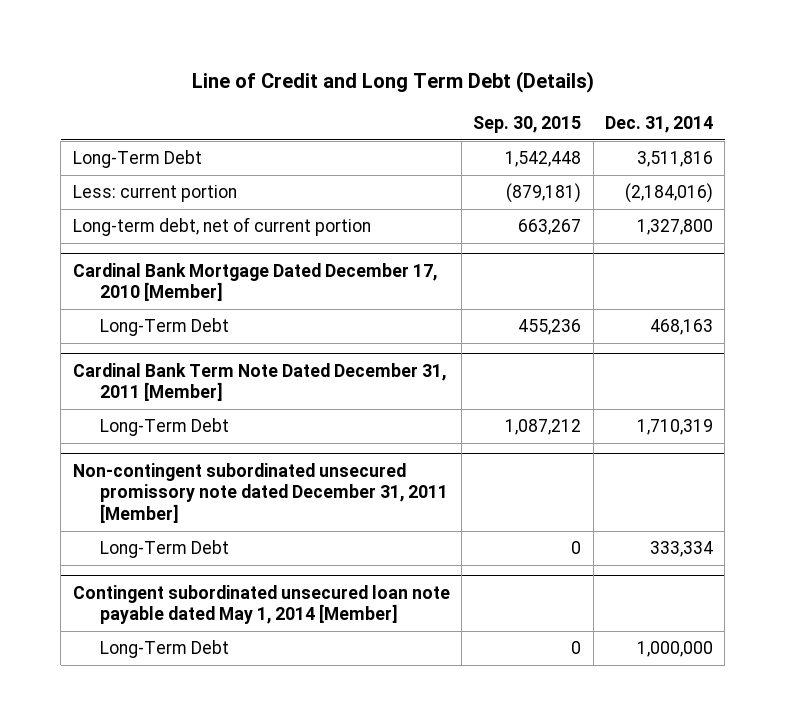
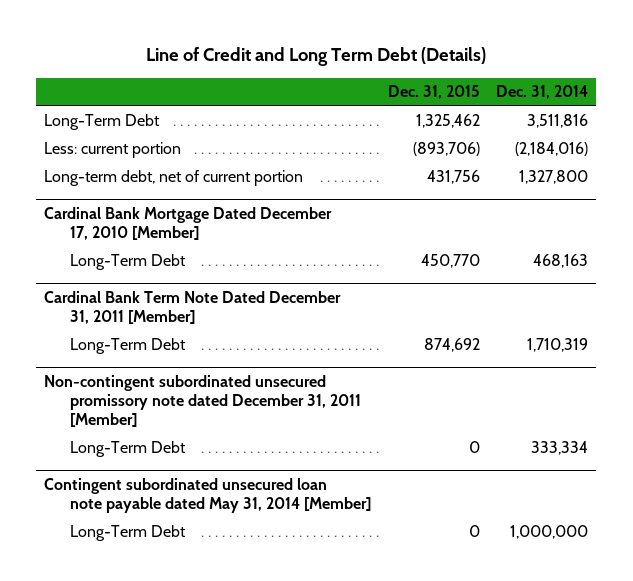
[473,115,582,133] Sep. 30, 2015 -> none
none -> [387,85,480,100] Dec. 31, 2015
[72,584,450,625] Contingent subordinated unsecured loan note payable dated May 1, 2014 [Member] -> [44,478,372,513] Contingent subordinated unsecured loan note payable dated May 31, 2014 [Member]

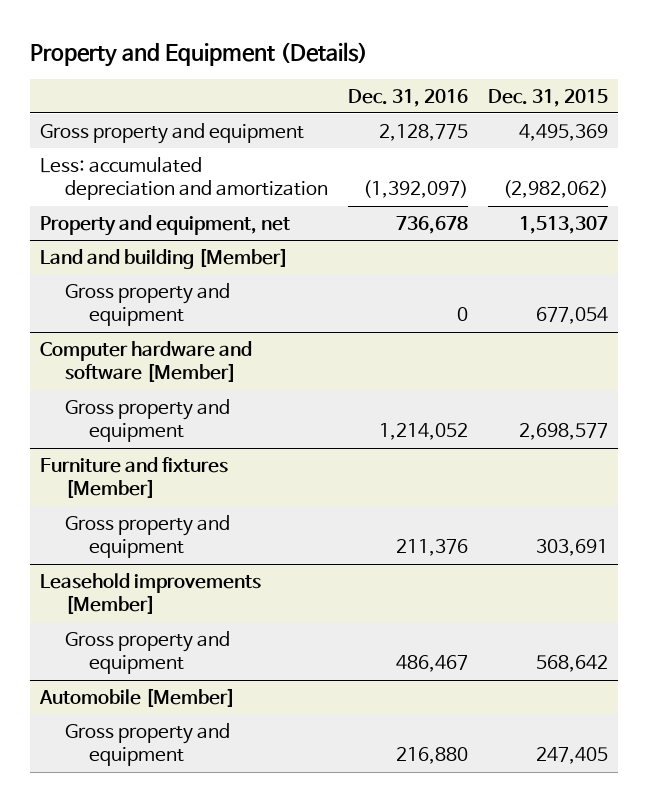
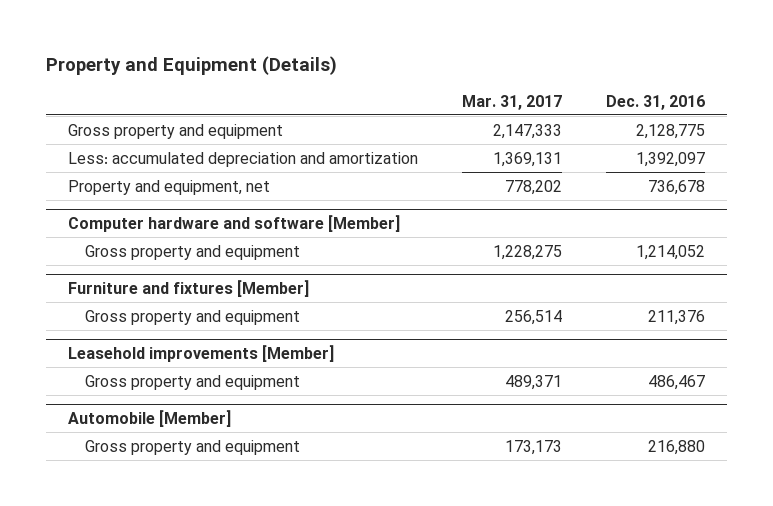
[488,88,609,107] Dec. 31, 2015 -> none
none -> [462,94,563,110] Mar. 31, 2017
[363,180,469,199] (1,392,097) -> [635,151,705,167] 1,392,097
[40,247,289,269] Land and building [Member] -> none
[64,282,230,327] Gross property and equipment -> none

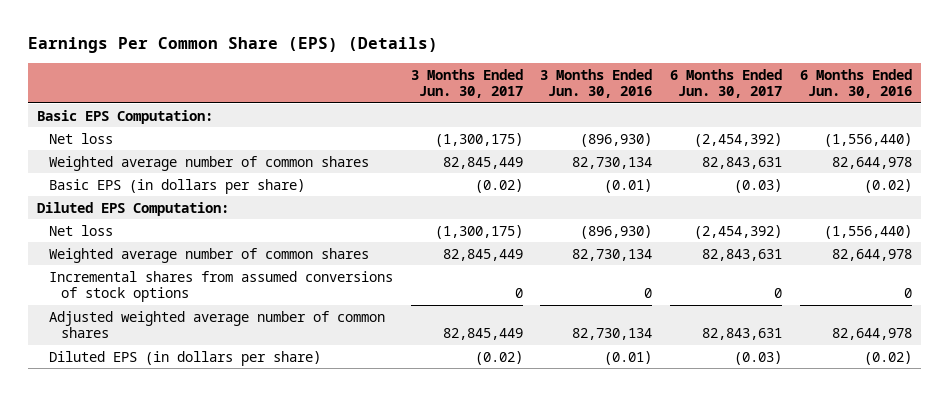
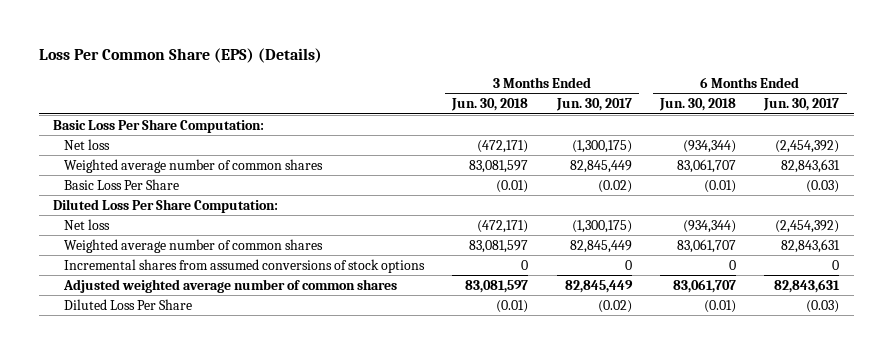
[27,37,438,54] Earnings Per Common Share (EPS) (Details) -> [38,48,322,64] Loss Per Common Share (EPS) (Details)
[540,68,653,98] 3 Months Ended Jun. 30, 2016 -> none
[799,68,912,98] 6 Months Ended Jun. 30, 2016 -> none
none -> [451,98,529,112] Jun. 30, 2018
none -> [659,98,737,112] Jun. 30, 2018
[36,109,213,124] Basic EPS Computation: -> [53,118,265,133] Basic Loss Per Share Computation:
[48,178,305,194] Basic EPS (in dollars per share) -> [64,178,180,190] Basic Loss Per Share
[36,201,229,216] Diluted EPS Computation: -> [53,198,279,213] Diluted Loss Per Share Computation:
[48,350,321,366] Diluted EPS (in dollars per share) -> [64,298,193,310] Diluted Loss Per Share

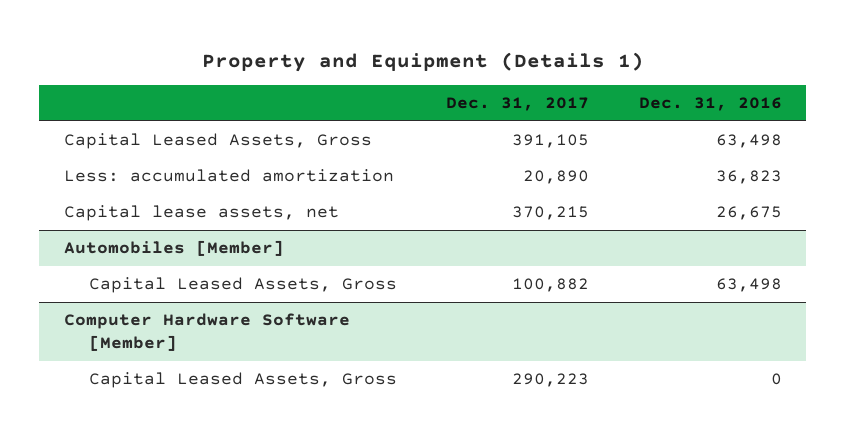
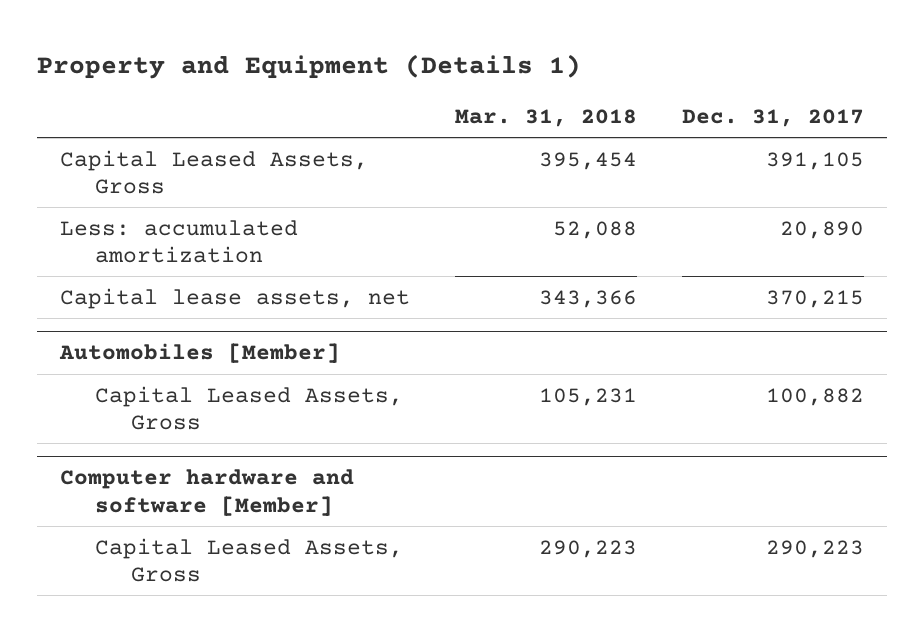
[638,97,782,112] Dec. 31, 2016 -> none
none -> [455,109,638,128] Mar. 31, 2018
[63,313,350,351] Computer Hardware Software [Member] -> [59,469,354,517] Computer hardware and software [Member]

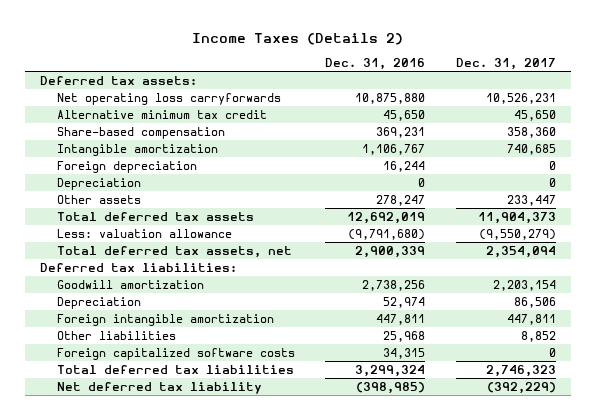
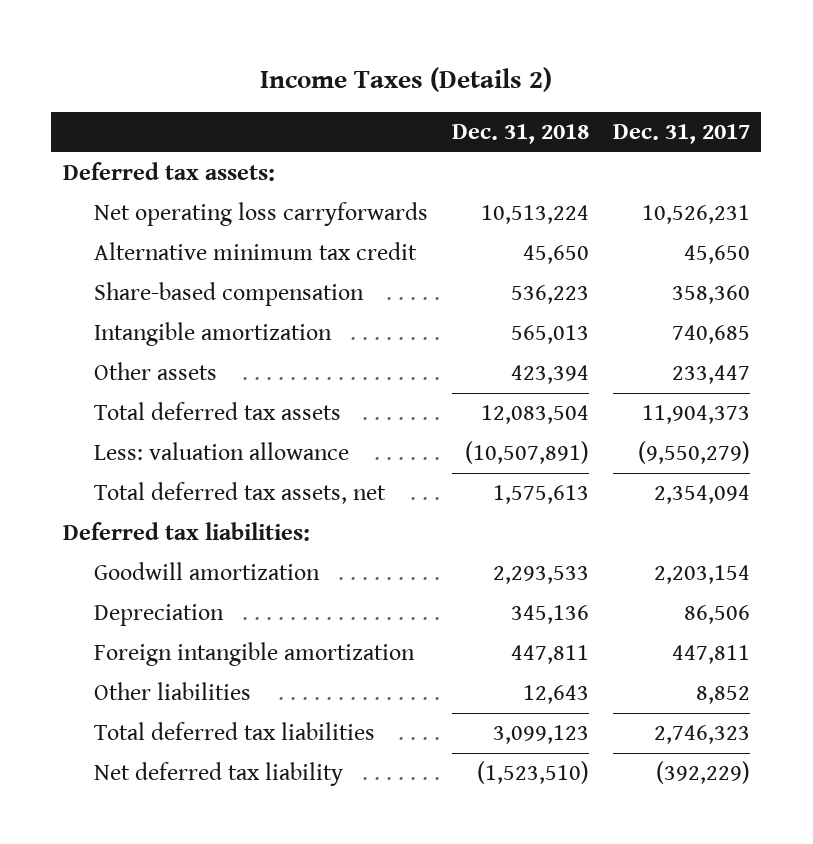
[325,57,426,70] Dec. 31, 2016 -> none
none -> [451,124,589,145] Dec. 31, 2018
[57,160,198,173] Foreign depreciation -> none
[57,177,142,190] Depreciation -> none
[57,347,296,360] Foreign capitalized software costs -> none

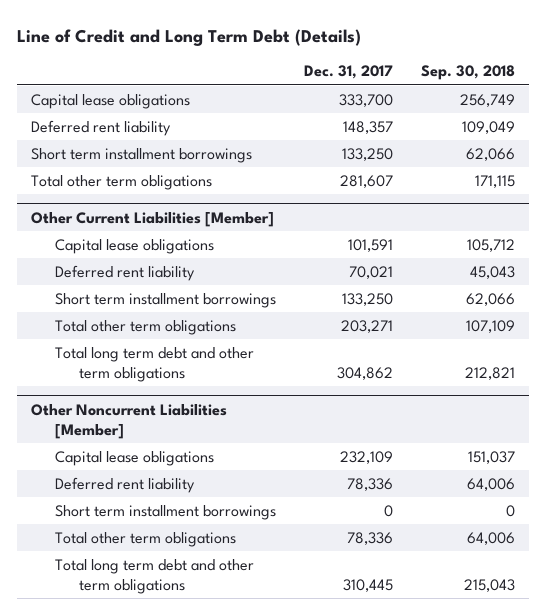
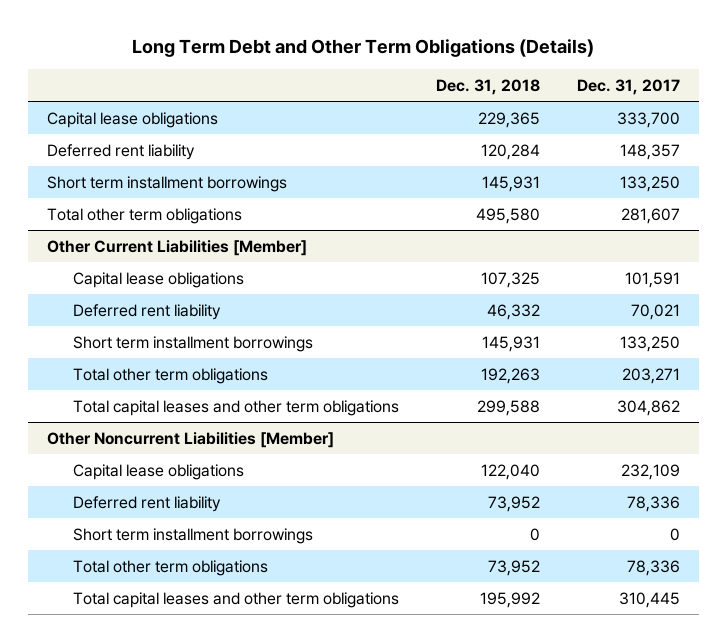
[17,28,362,46] Line of Credit and Long Term Debt (Details) -> [132,39,595,58] Long Term Debt and Other Term Obligations (Details)
[421,65,516,81] Sep. 30, 2018 -> none
none -> [435,79,540,96] Dec. 31, 2018
[55,346,255,382] Total long term debt and other term obligations -> [72,399,399,416] Total capital leases and other term obligations
[55,558,255,594] Total long term debt and other term obligations -> [72,591,399,608] Total capital leases and other term obligations

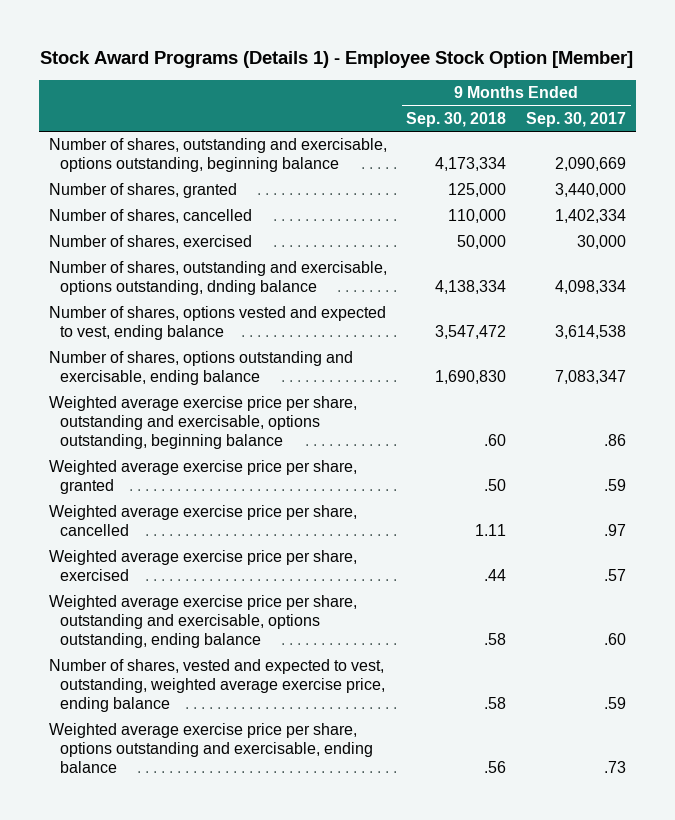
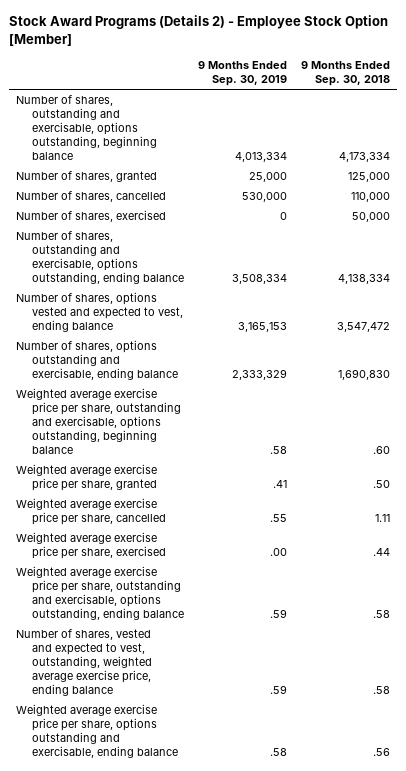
[40,50,634,68] Stock Award Programs (Details 1) - Employee Stock Option [Member] -> [9,15,389,46] Stock Award Programs (Details 2) - Employee Stock Option [Member]
[526,112,627,128] Sep. 30, 2017 -> none
none -> [198,61,288,87] 9 Months Ended Sep. 30, 2019
[48,261,387,296] Number of shares, outstanding and exercisable, options outstanding, dnding balance -> [15,231,185,285] Number of shares, outstanding and exercisable, options outstanding, ending balance

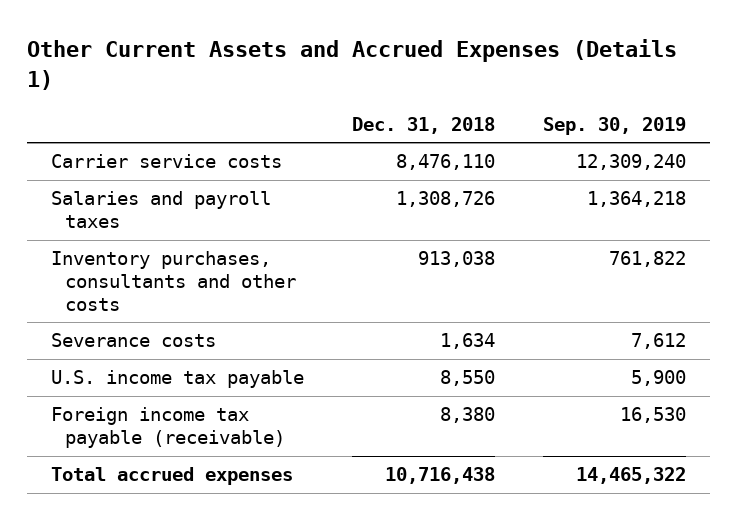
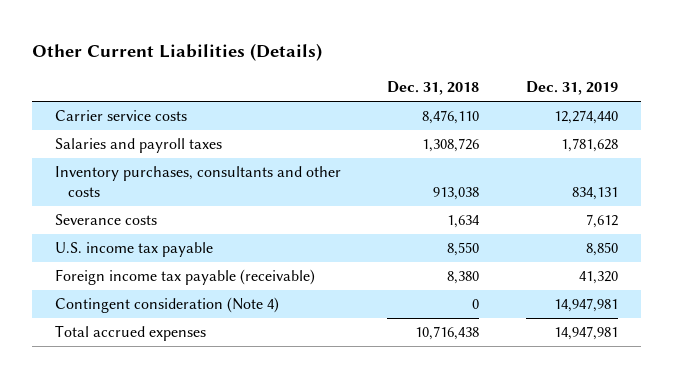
[27,38,678,90] Other Current Assets and Accrued Expenses (Details 1) -> [32,42,323,61] Other Current Liabilities (Details)
[543,116,687,135] Sep. 30, 2019 -> none
none -> [525,81,618,96] Dec. 31, 2019
none -> [55,297,280,314] Contingent consideration (Note 4)

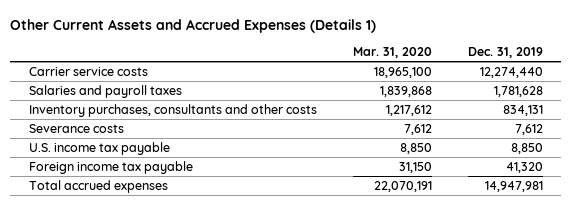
[32,42,323,61] Other Current Liabilities (Details) -> [10,18,377,33] Other Current Assets and Accrued Expenses (Details 1)
[387,81,480,96] Dec. 31, 2018 -> none
none -> [352,46,432,58] Mar. 31, 2020
[55,297,280,314] Contingent consideration (Note 4) -> none
[55,269,316,286] Foreign income tax payable (receivable) -> [28,160,193,174] Foreign income tax payable

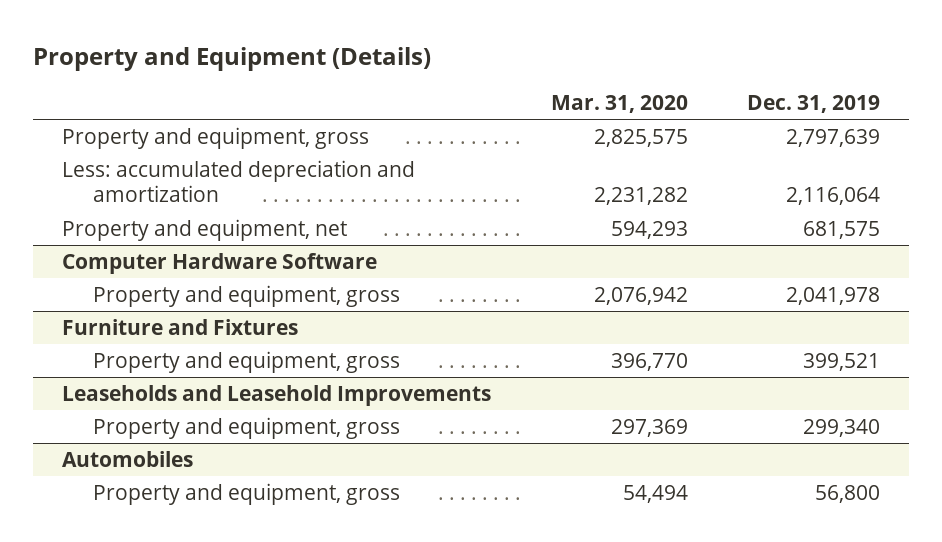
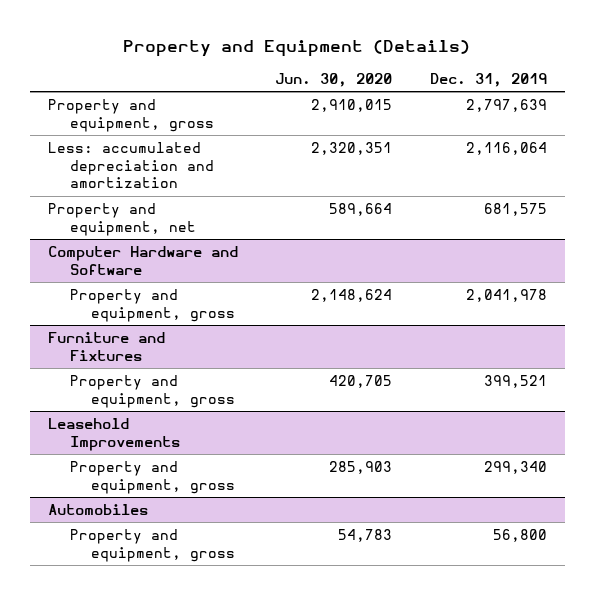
[550,95,688,114] Mar. 31, 2020 -> none
none -> [275,72,393,87] Jun. 30, 2020
[62,252,378,274] Computer Hardware Software -> [48,246,239,275] Computer Hardware and Software
[62,384,492,406] Leaseholds and Leasehold Improvements -> [48,418,180,451] Leasehold Improvements

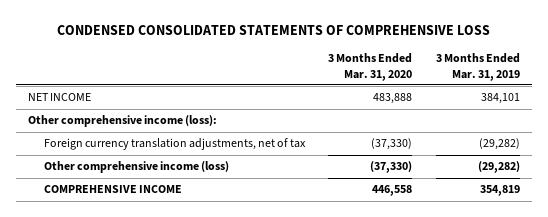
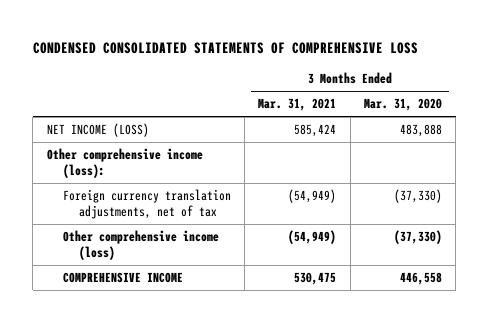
[436,53,521,81] 3 Months Ended Mar. 31, 2019 -> none
none -> [258,98,337,112] Mar. 31, 2021
[27,93,91,102] NET INCOME -> [46,122,149,137] NET INCOME (LOSS)

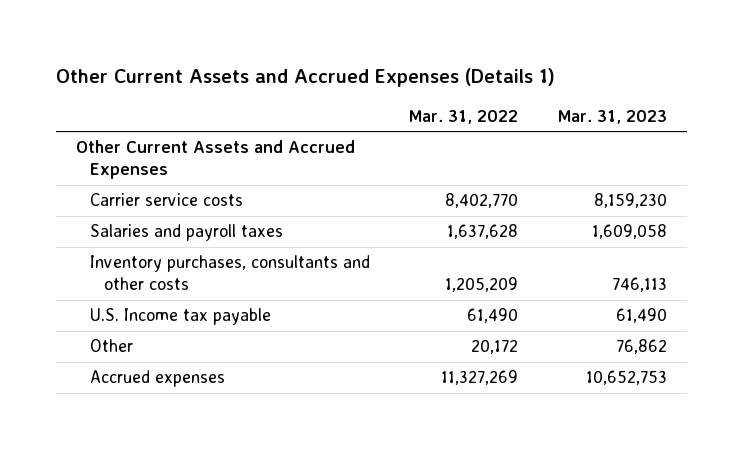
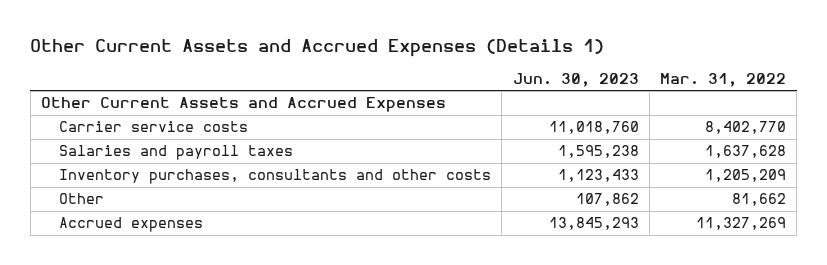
[558,109,668,124] Mar. 31, 2023 -> none
none -> [512,73,639,88] Jun. 30, 2023
[89,308,271,326] U.S. Income tax payable -> none
[471,339,519,355] 20,172 -> [731,193,786,207] 81,662

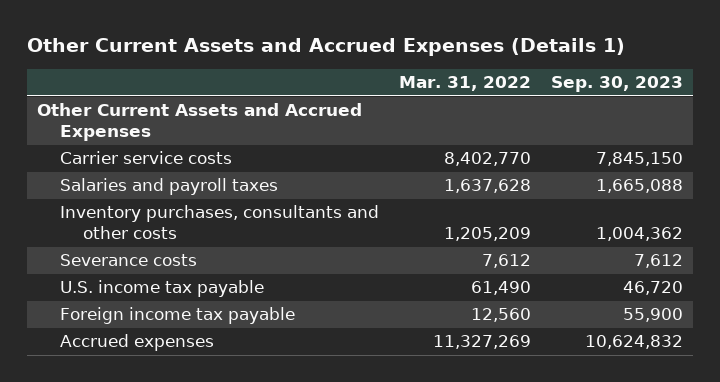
[512,73,639,88] Jun. 30, 2023 -> none
none -> [551,76,684,93] Sep. 30, 2023
[59,193,105,205] Other -> none
none -> [60,254,198,267] Severance costs
none -> [60,280,265,298] U.S. income tax payable
none -> [60,307,296,325] Foreign income tax payable

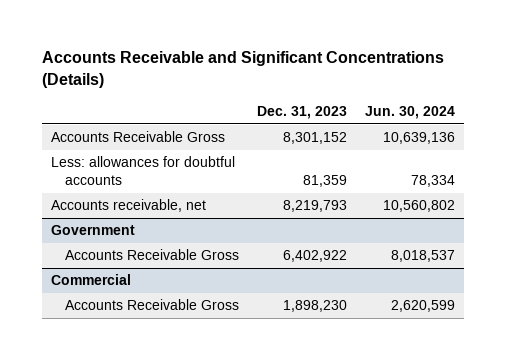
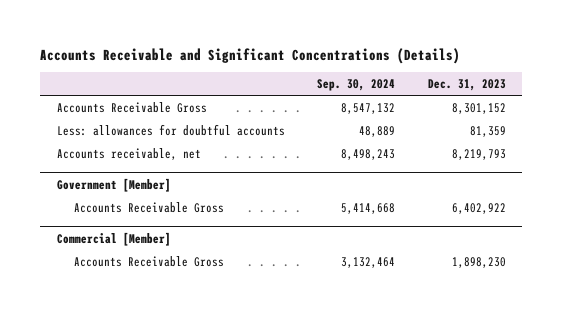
[364,105,455,119] Jun. 30, 2024 -> none
none -> [317,79,396,92] Sep. 30, 2024
[50,225,135,236] Government -> [56,177,171,192] Government [Member]
[50,274,131,286] Commercial -> [56,231,171,246] Commercial [Member]

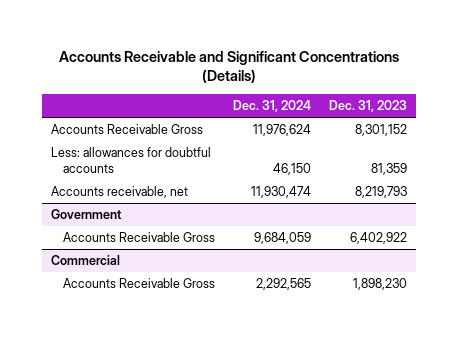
[317,79,396,92] Sep. 30, 2024 -> none
none -> [233,100,312,113] Dec. 31, 2024
[56,177,171,192] Government [Member] -> [51,209,123,220] Government
[56,231,171,246] Commercial [Member] -> [51,255,121,266] Commercial

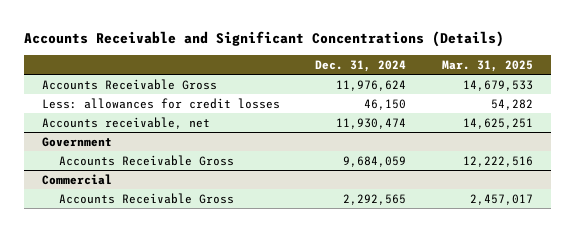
[329,100,408,113] Dec. 31, 2023 -> none
none -> [442,59,534,72] Mar. 31, 2025
[51,147,212,174] Less: allowances for doubtful accounts -> [41,97,280,109] Less: allowances for credit losses

